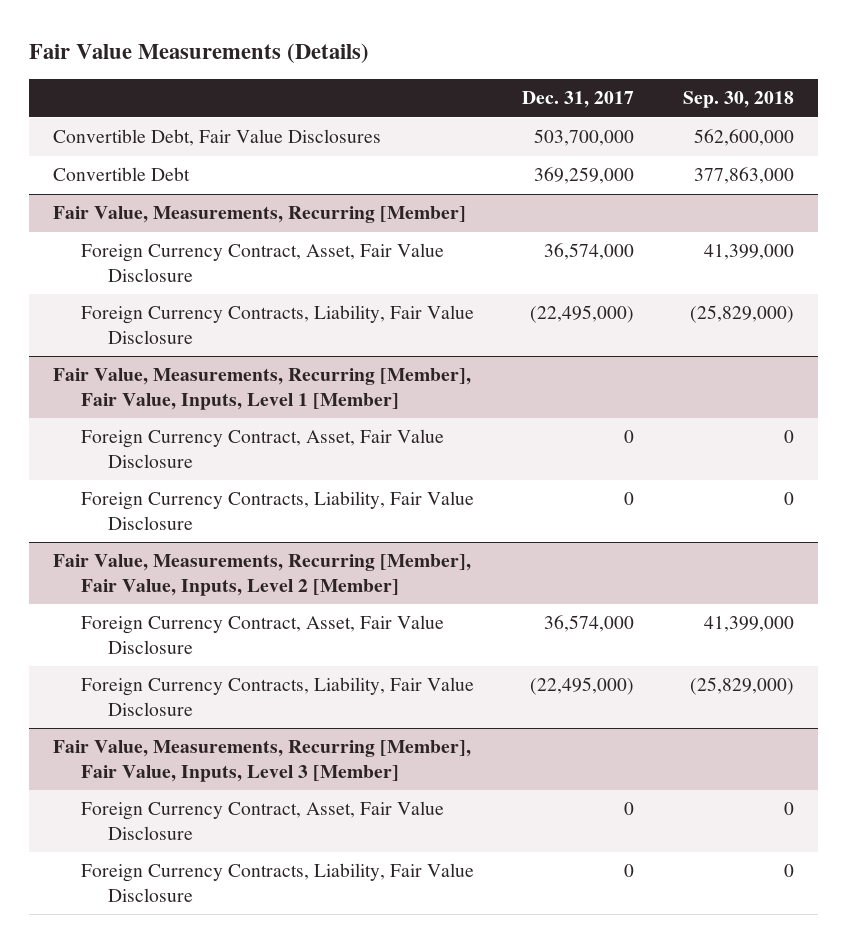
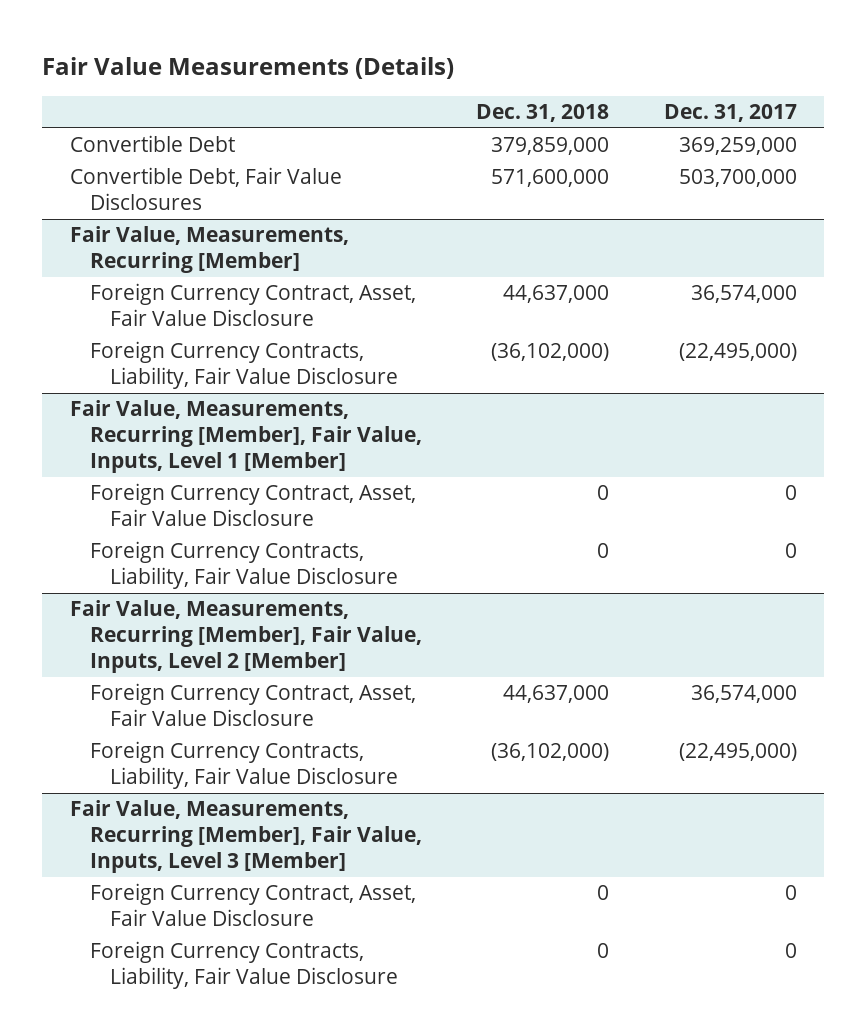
[682,91,794,109] Sep. 30, 2018 -> none
none -> [476,104,610,123] Dec. 31, 2018
[53,129,382,147] Convertible Debt, Fair Value Disclosures -> [69,167,342,211] Convertible Debt, Fair Value Disclosures

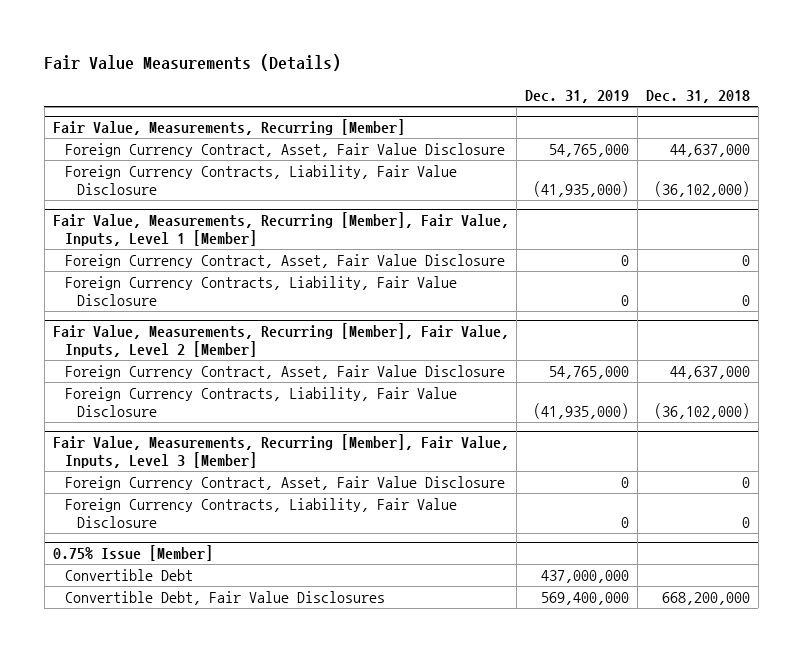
[663,104,797,123] Dec. 31, 2017 -> none
none -> [525,90,630,104] Dec. 31, 2019
[69,135,235,153] Convertible Debt -> none
[69,167,342,211] Convertible Debt, Fair Value Disclosures -> none
none -> [52,545,213,562] 0.75% Issue [Member]
none -> [64,569,193,582] Convertible Debt
none -> [64,591,385,606] Convertible Debt, Fair Value Disclosures

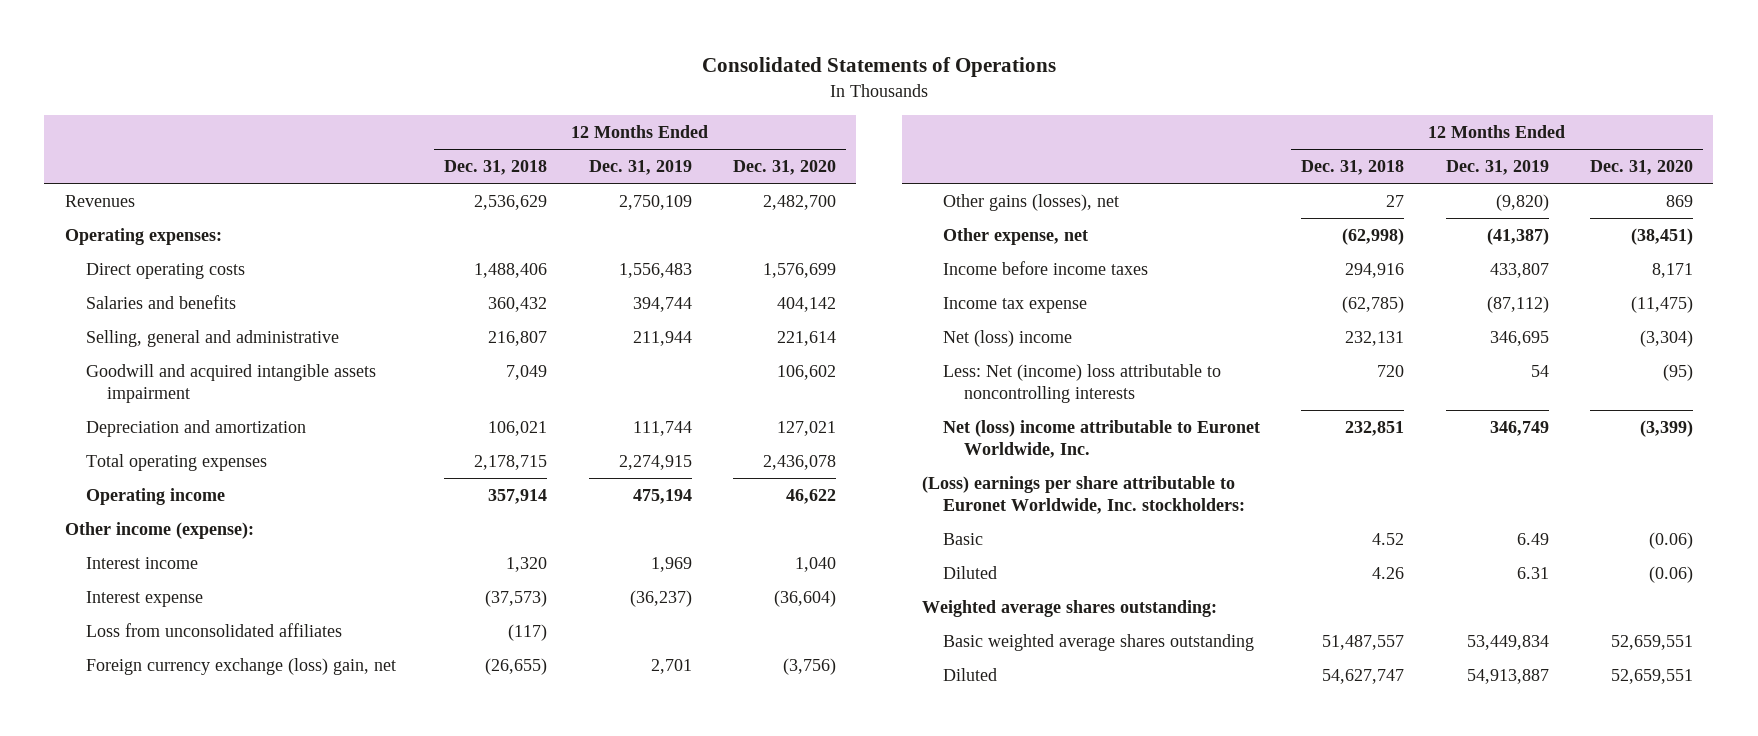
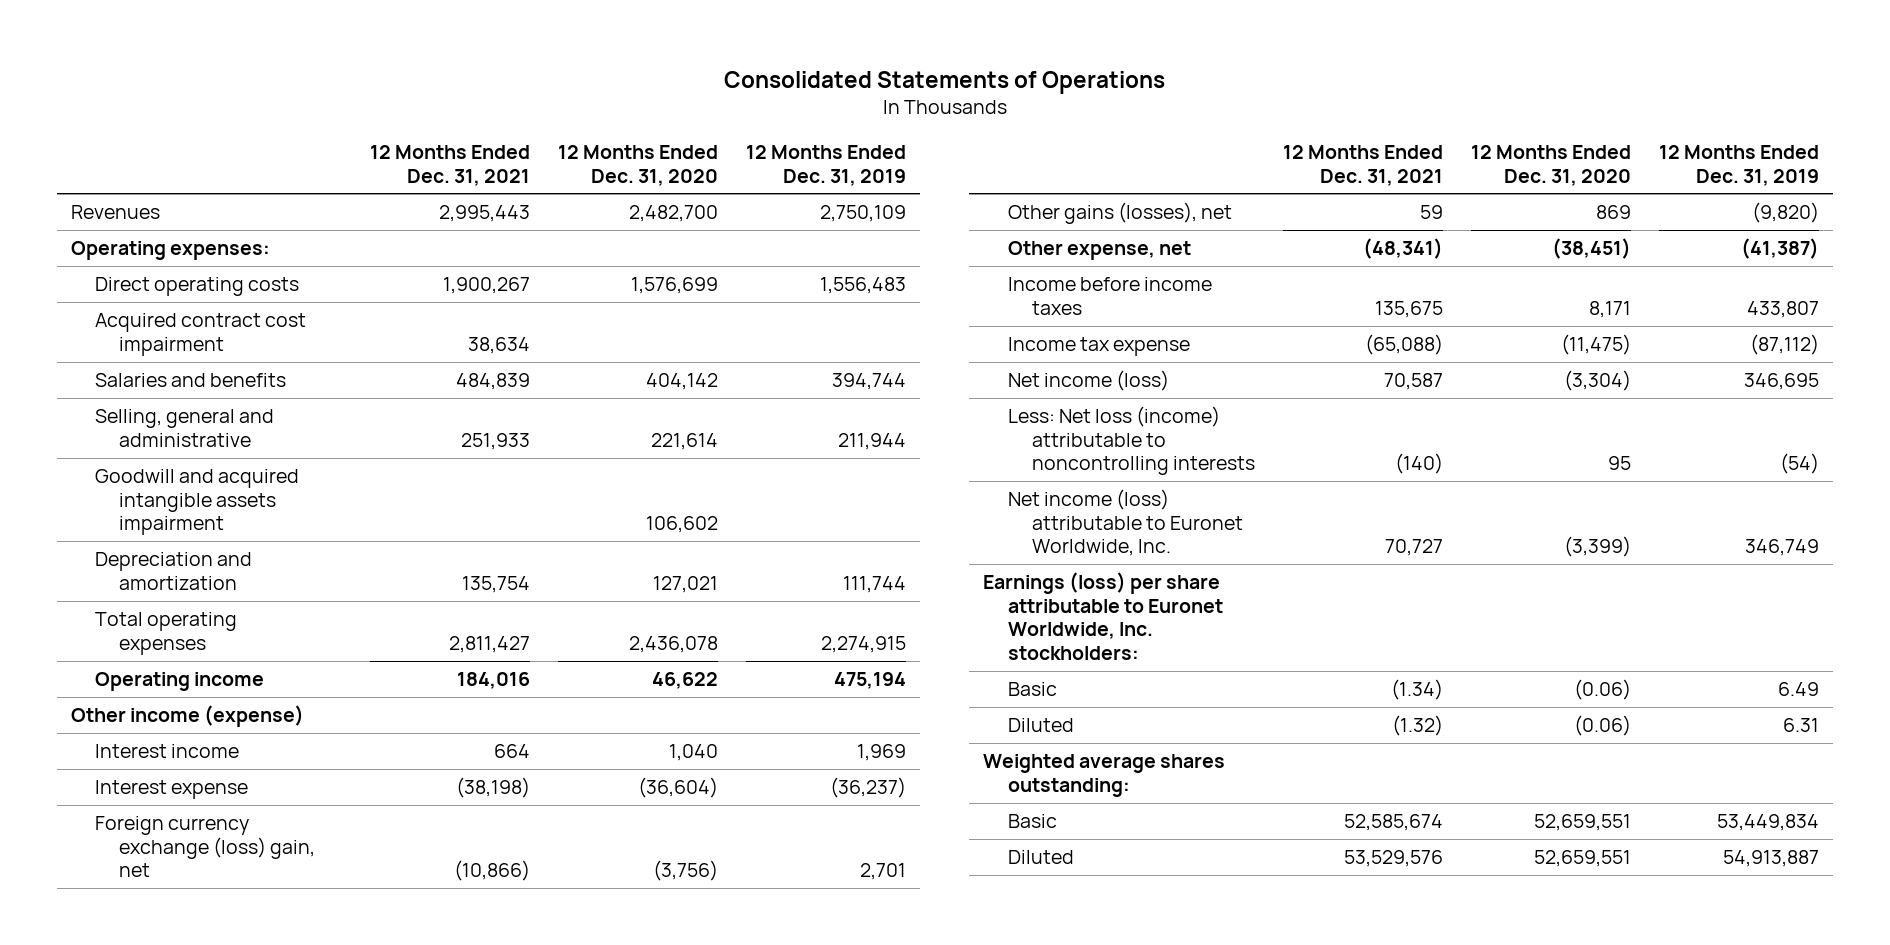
[444,160,548,176] Dec. 31, 2018 -> none
none -> [370,144,531,186] 12 Months Ended Dec. 31, 2021
none -> [95,313,307,356] Acquired contract cost impairment
[65,522,255,540] Other income (expense): -> [71,705,305,728] Other income (expense)
[86,623,343,638] Loss from unconsolidated affiliates -> none
[943,330,1073,348] Net (loss) income -> [1007,370,1169,392] Net income (loss)
[943,364,1222,403] Less: Net (income) loss attributable to noncontrolling interests -> [1007,406,1255,476] Less: Net loss (income) attributable to noncontrolling interests
[1530,365,1549,378] 54 -> [1779,453,1819,475] (54)
[1662,364,1693,382] (95) -> [1607,456,1631,471] 95
[943,420,1261,458] Net (loss) income attributable to Euronet Worldwide, Inc. -> [1007,489,1243,557] Net income (loss) attributable to Euronet Worldwide, Inc.
[922,476,1246,514] (Loss) earnings per share attributable to Euronet Worldwide, Inc. stockholders: -> [983,572,1223,660] Earnings (loss) per share attributable to Euronet Worldwide, Inc. stockholders:
[943,634,1255,652] Basic weighted average shares outstanding -> [1007,814,1057,829] Basic

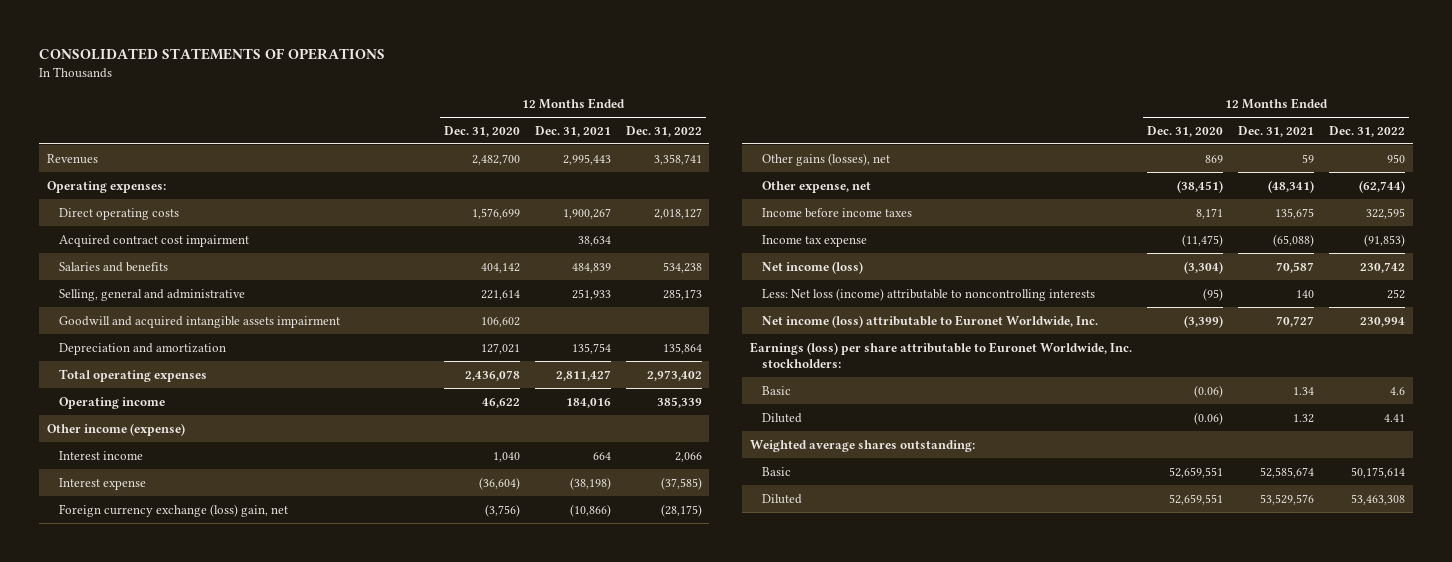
[723,70,1165,94] Consolidated Statements of Operations -> [39,48,386,61] CONSOLIDATED STATEMENTS OF OPERATIONS
[746,144,907,186] 12 Months Ended Dec. 31, 2019 -> none
none -> [625,125,702,137] Dec. 31, 2022
[1394,453,1443,475] (140) -> [1296,289,1315,298] 140
[1607,456,1631,471] 95 -> [1203,287,1224,301] (95)
[1390,679,1443,701] (1.34) -> [1293,386,1315,395] 1.34
[1391,715,1443,737] (1.32) -> [1293,413,1315,423] 1.32

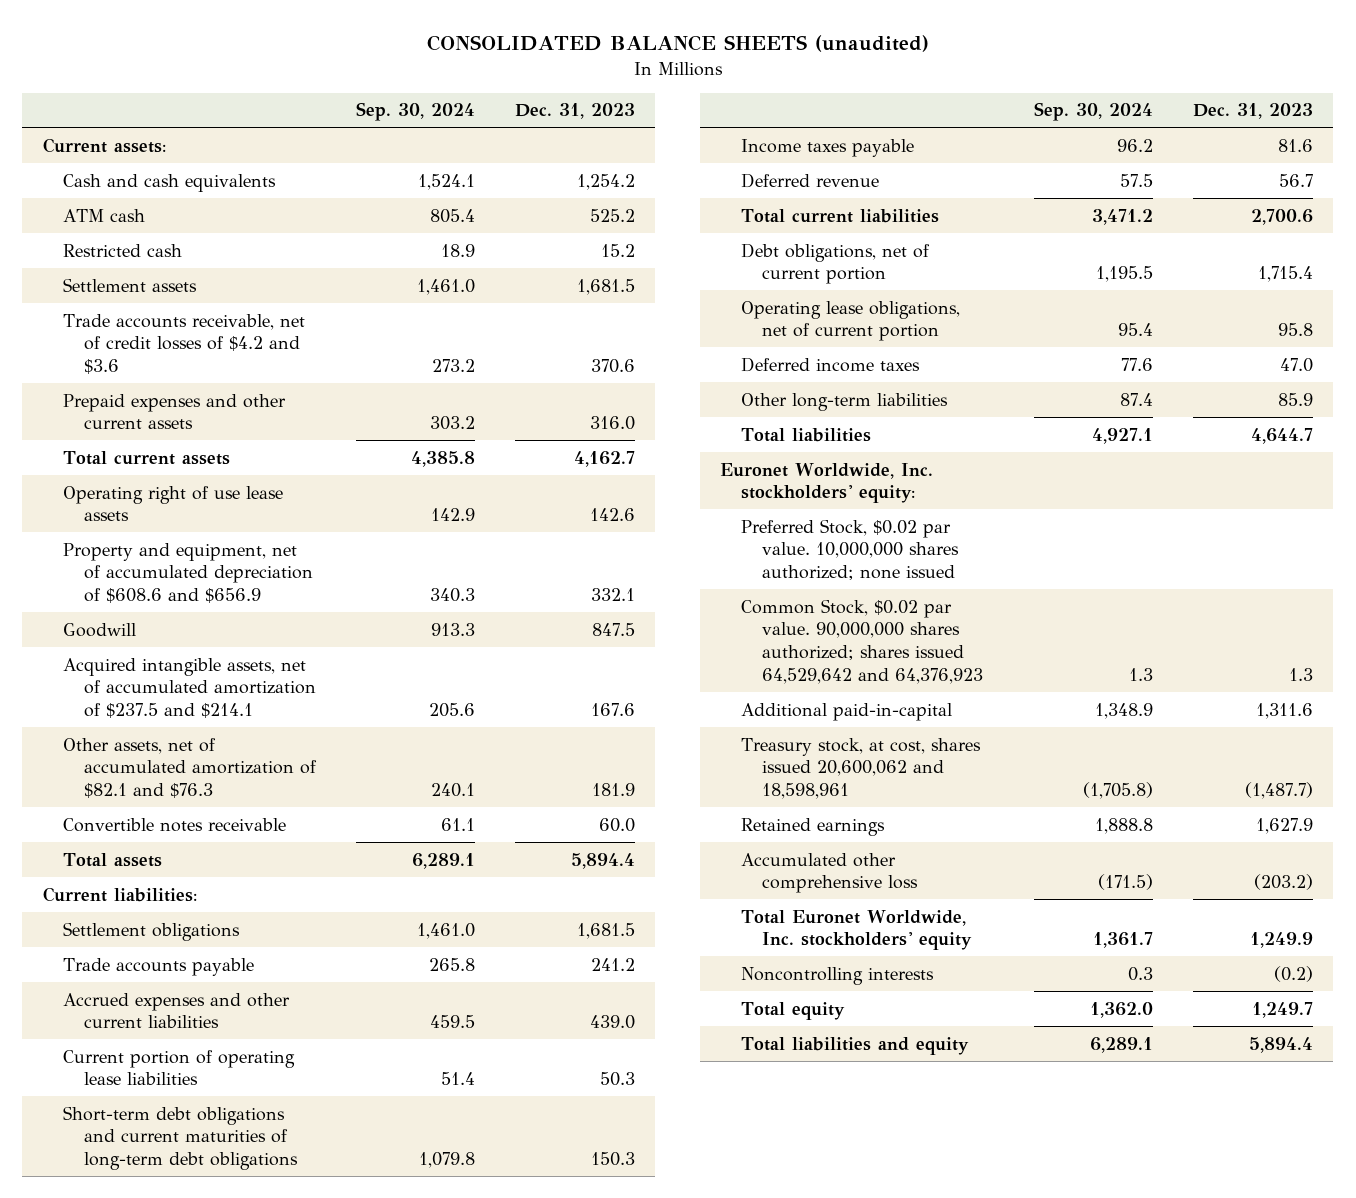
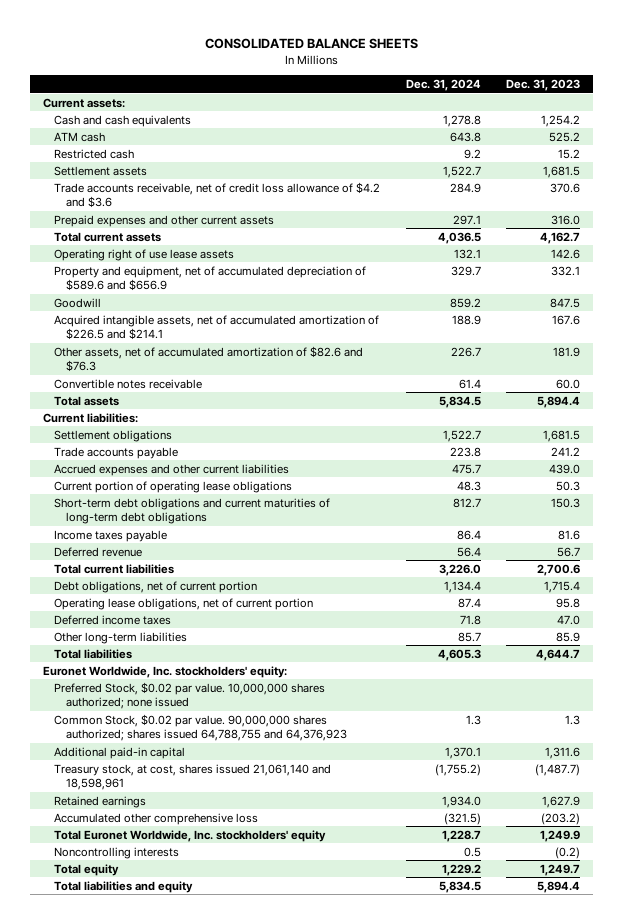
[426,35,929,53] CONSOLIDATED BALANCE SHEETS (unaudited) -> [204,38,418,50] CONSOLIDATED BALANCE SHEETS
[356,102,476,122] Sep. 30, 2024 -> none
none -> [405,78,481,91] Dec. 31, 2024
[63,313,306,375] Trade accounts receivable, net of credit losses of $4.2 and $3.6 -> [54,181,381,209] Trade accounts receivable, net of credit loss allowance of $4.2 and $3.6
[63,542,313,604] Property and equipment, net of accumulated depreciation of $608.6 and $656.9 -> [54,265,367,292] Property and equipment, net of accumulated depreciation of $589.6 and $656.9
[63,657,316,719] Acquired intangible assets, net of accumulated amortization of $237.5 and $214.1 -> [54,314,380,341] Acquired intangible assets, net of accumulated amortization of $226.5 and $214.1
[63,737,317,799] Other assets, net of accumulated amortization of $82.1 and $76.3 -> [54,345,364,373] Other assets, net of accumulated amortization of $82.6 and $76.3
[63,1049,296,1086] Current portion of operating lease liabilities -> [54,480,293,493] Current portion of operating lease obligations
[741,598,983,684] Common Stock, $0.02 par value. 90,000,000 shares authorized; shares issued 64,529,642 and 64,376,923 -> [54,713,347,742] Common Stock, $0.02 par value. 90,000,000 shares authorized; shares issued 64,788,755 and 64,376,923
[741,702,953,721] Additional paid-in-capital -> [54,746,186,759] Additional paid-in capital
[741,737,982,800] Treasury stock, at cost, shares issued 20,600,062 and 18,598,961 -> [54,763,332,791] Treasury stock, at cost, shares issued 21,061,140 and 18,598,961

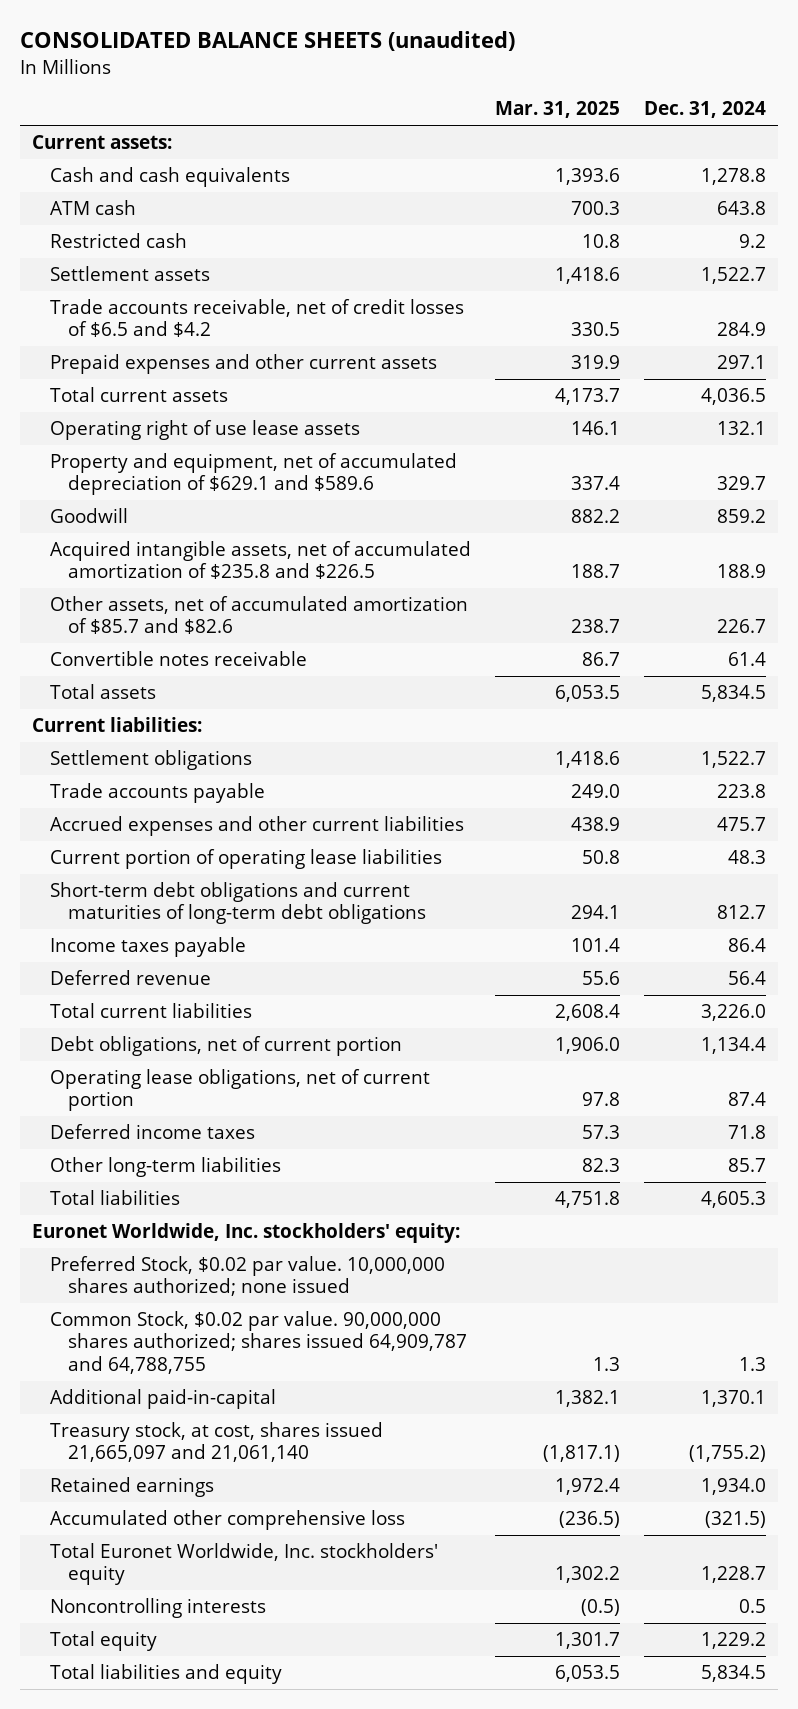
[204,38,418,50] CONSOLIDATED BALANCE SHEETS -> [19,31,515,52] CONSOLIDATED BALANCE SHEETS (unaudited)
[506,78,581,91] Dec. 31, 2023 -> none
none -> [494,101,620,119] Mar. 31, 2025
[54,181,381,209] Trade accounts receivable, net of credit loss allowance of $4.2 and $3.6 -> [49,299,464,338] Trade accounts receivable, net of credit losses of $6.5 and $4.2
[54,265,367,292] Property and equipment, net of accumulated depreciation of $589.6 and $656.9 -> [49,453,457,496] Property and equipment, net of accumulated depreciation of $629.1 and $589.6
[54,314,380,341] Acquired intangible assets, net of accumulated amortization of $226.5 and $214.1 -> [49,541,471,580] Acquired intangible assets, net of accumulated amortization of $235.8 and $226.5
[54,345,364,373] Other assets, net of accumulated amortization of $82.6 and $76.3 -> [49,596,468,635] Other assets, net of accumulated amortization of $85.7 and $82.6
[54,480,293,493] Current portion of operating lease obligations -> [49,849,442,870] Current portion of operating lease liabilities
[54,713,347,742] Common Stock, $0.02 par value. 90,000,000 shares authorized; shares issued 64,788,755 and 64,376,923 -> [49,1311,467,1374] Common Stock, $0.02 par value. 90,000,000 shares authorized; shares issued 64,909,787 and 64,788,755
[54,746,186,759] Additional paid-in capital -> [49,1389,276,1410] Additional paid-in-capital
[54,763,332,791] Treasury stock, at cost, shares issued 21,061,140 and 18,598,961 -> [49,1422,383,1463] Treasury stock, at cost, shares issued 21,665,097 and 21,061,140

